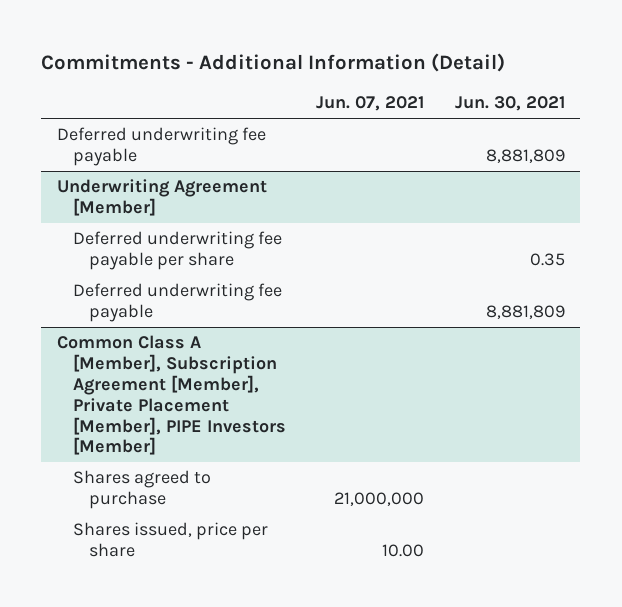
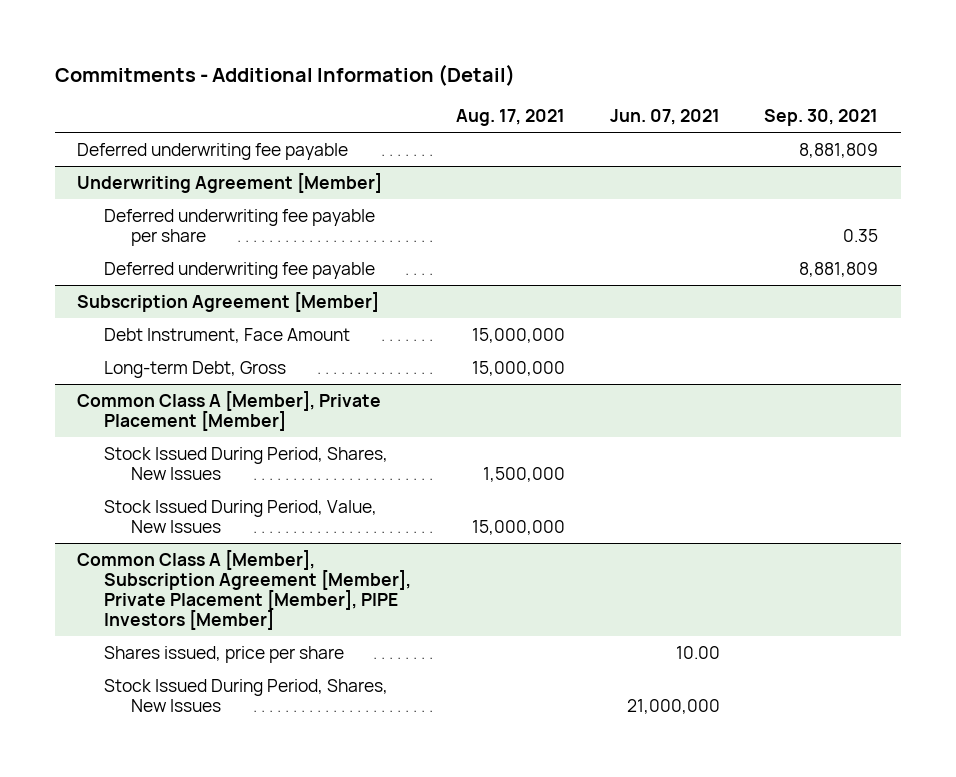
[454,96,565,112] Jun. 30, 2021 -> none
none -> [455,109,565,127] Aug. 17, 2021
none -> [764,109,879,127] Sep. 30, 2021
none -> [77,291,380,312] Subscription Agreement [Member]
none -> [104,327,351,343] Debt Instrument, Face Amount
none -> [104,360,287,378] Long-term Debt, Gross
none -> [77,390,382,432] Common Class A [Member], Private Placement [Member]
none -> [104,446,389,481] Stock Issued During Period, Shares, New Issues
none -> [104,499,378,534] Stock Issued During Period, Value, New Issues
[72,470,211,510] Shares agreed to purchase -> none
none -> [104,678,389,713] Stock Issued During Period, Shares, New Issues

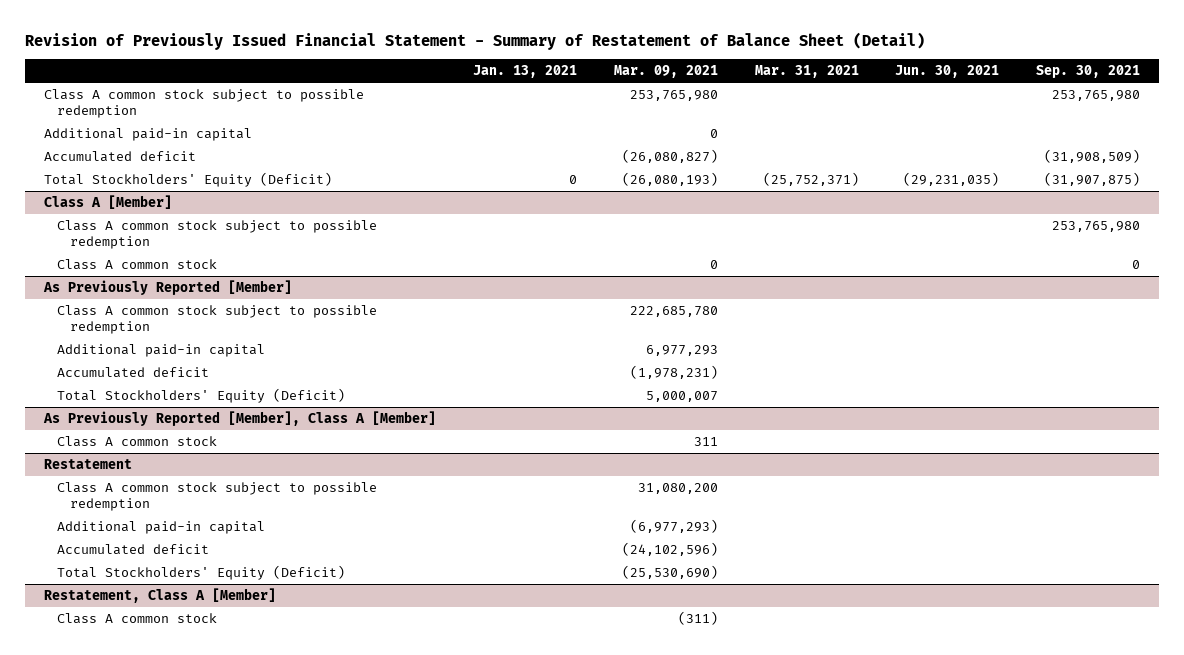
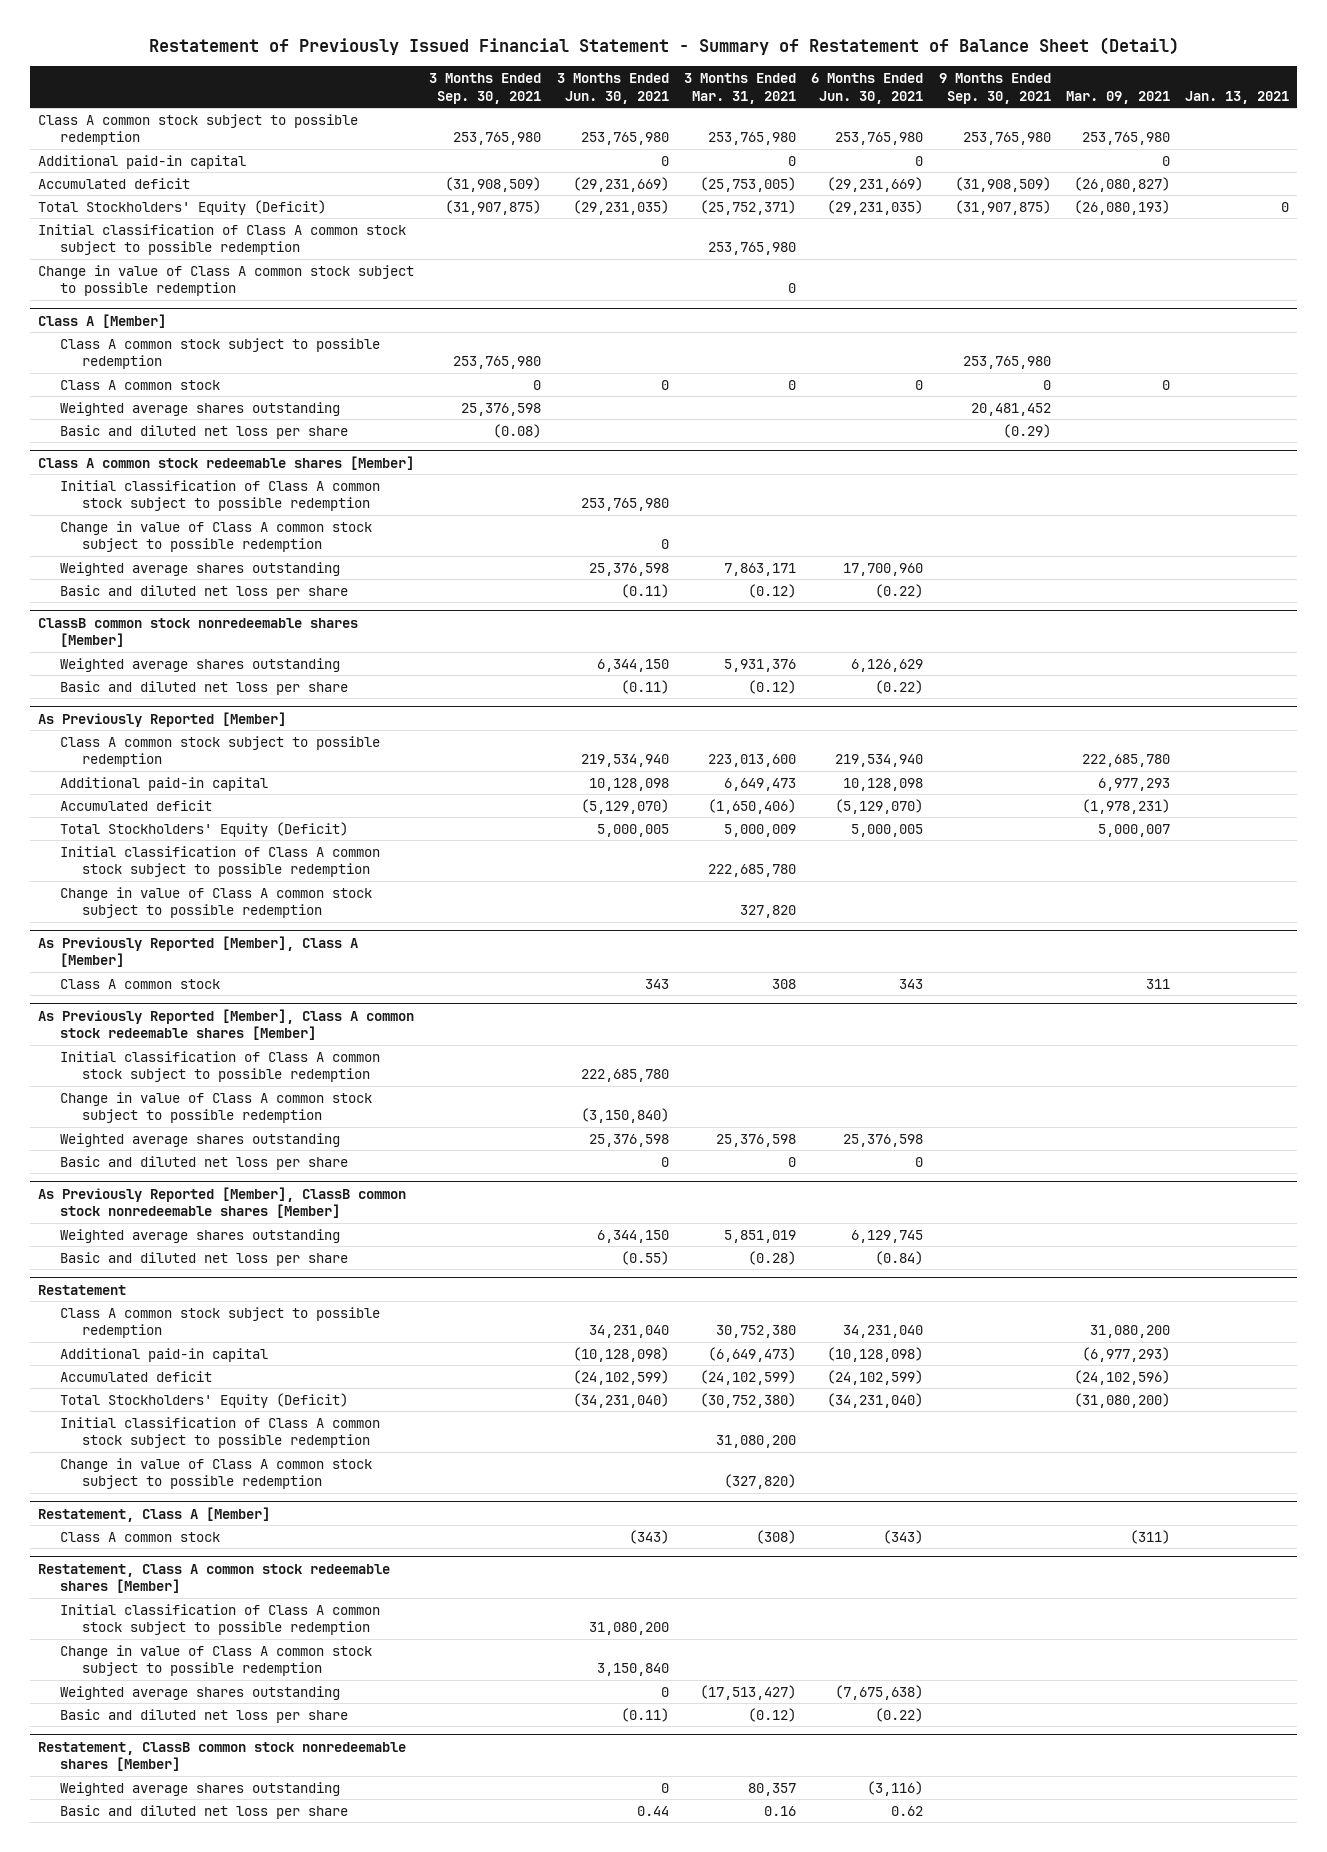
[25,31,926,50] Revision of Previously Issued Financial Statement - Summary of Restatement of Balance Sheet (Detail) -> [148,37,1179,56] Restatement of Previously Issued Financial Statement - Summary of Restatement of Balance Sheet (Detail)
[754,65,859,79] Mar. 31, 2021 -> none
[895,65,1000,79] Jun. 30, 2021 -> none
[1036,65,1141,79] Sep. 30, 2021 -> none
none -> [429,73,542,104] 3 Months Ended Sep. 30, 2021
none -> [556,73,669,104] 3 Months Ended Jun. 30, 2021
none -> [683,73,796,104] 3 Months Ended Mar. 31, 2021
none -> [811,73,924,104] 6 Months Ended Jun. 30, 2021
none -> [938,73,1051,104] 9 Months Ended Sep. 30, 2021
none -> [37,223,406,256] Initial classification of Class A common stock subject to possible redemption
none -> [37,264,414,297] Change in value of Class A common stock subject to possible redemption
none -> [60,401,341,416] Weighted average shares outstanding
none -> [60,424,349,439] Basic and diluted net loss per share
none -> [37,455,414,470] Class A common stock redeemable shares [Member]
none -> [60,479,381,512] Initial classification of Class A common stock subject to possible redemption
none -> [60,520,373,553] Change in value of Class A common stock subject to possible redemption
none -> [60,561,341,576] Weighted average shares outstanding
none -> [60,584,349,599] Basic and diluted net loss per share
none -> [37,617,358,648] ClassB common stock nonredeemable shares [Member]
none -> [60,657,341,672] Weighted average shares outstanding
none -> [60,680,349,695] Basic and diluted net loss per share
none -> [60,845,381,878] Initial classification of Class A common stock subject to possible redemption
none -> [60,886,373,919] Change in value of Class A common stock subject to possible redemption
none -> [37,1008,414,1041] As Previously Reported [Member], Class A common stock redeemable shares [Member]
none -> [60,1050,381,1083] Initial classification of Class A common stock subject to possible redemption
none -> [60,1091,373,1124] Change in value of Class A common stock subject to possible redemption
none -> [60,1132,341,1147] Weighted average shares outstanding
none -> [60,1155,349,1170] Basic and diluted net loss per share
none -> [37,1186,406,1219] As Previously Reported [Member], ClassB common stock nonredeemable shares [Member]
none -> [60,1228,341,1243] Weighted average shares outstanding
none -> [60,1251,349,1266] Basic and diluted net loss per share
[621,565,718,580] (25,530,690) -> [1073,1392,1170,1408] (31,080,200)
none -> [60,1416,381,1449] Initial classification of Class A common stock subject to possible redemption
none -> [60,1457,373,1490] Change in value of Class A common stock subject to possible redemption
none -> [37,1563,390,1594] Restatement, Class A common stock redeemable shares [Member]
none -> [60,1603,381,1636] Initial classification of Class A common stock subject to possible redemption
none -> [60,1644,373,1677] Change in value of Class A common stock subject to possible redemption
none -> [60,1685,341,1700] Weighted average shares outstanding
none -> [60,1708,349,1723] Basic and diluted net loss per share
none -> [37,1741,406,1772] Restatement, ClassB common stock nonredeemable shares [Member]
none -> [60,1781,341,1796] Weighted average shares outstanding
none -> [60,1804,349,1819] Basic and diluted net loss per share

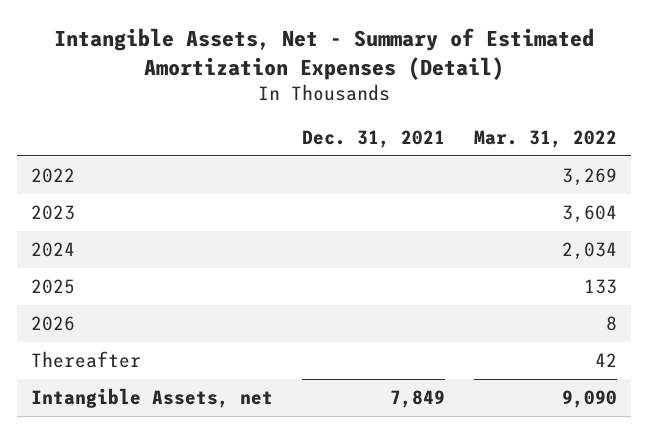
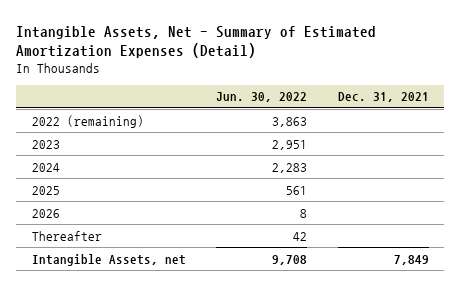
[473,129,617,148] Mar. 31, 2022 -> none
none -> [216,92,308,103] Jun. 30, 2022
[31,167,76,183] 2022 -> [31,114,144,128] 2022 (remaining)

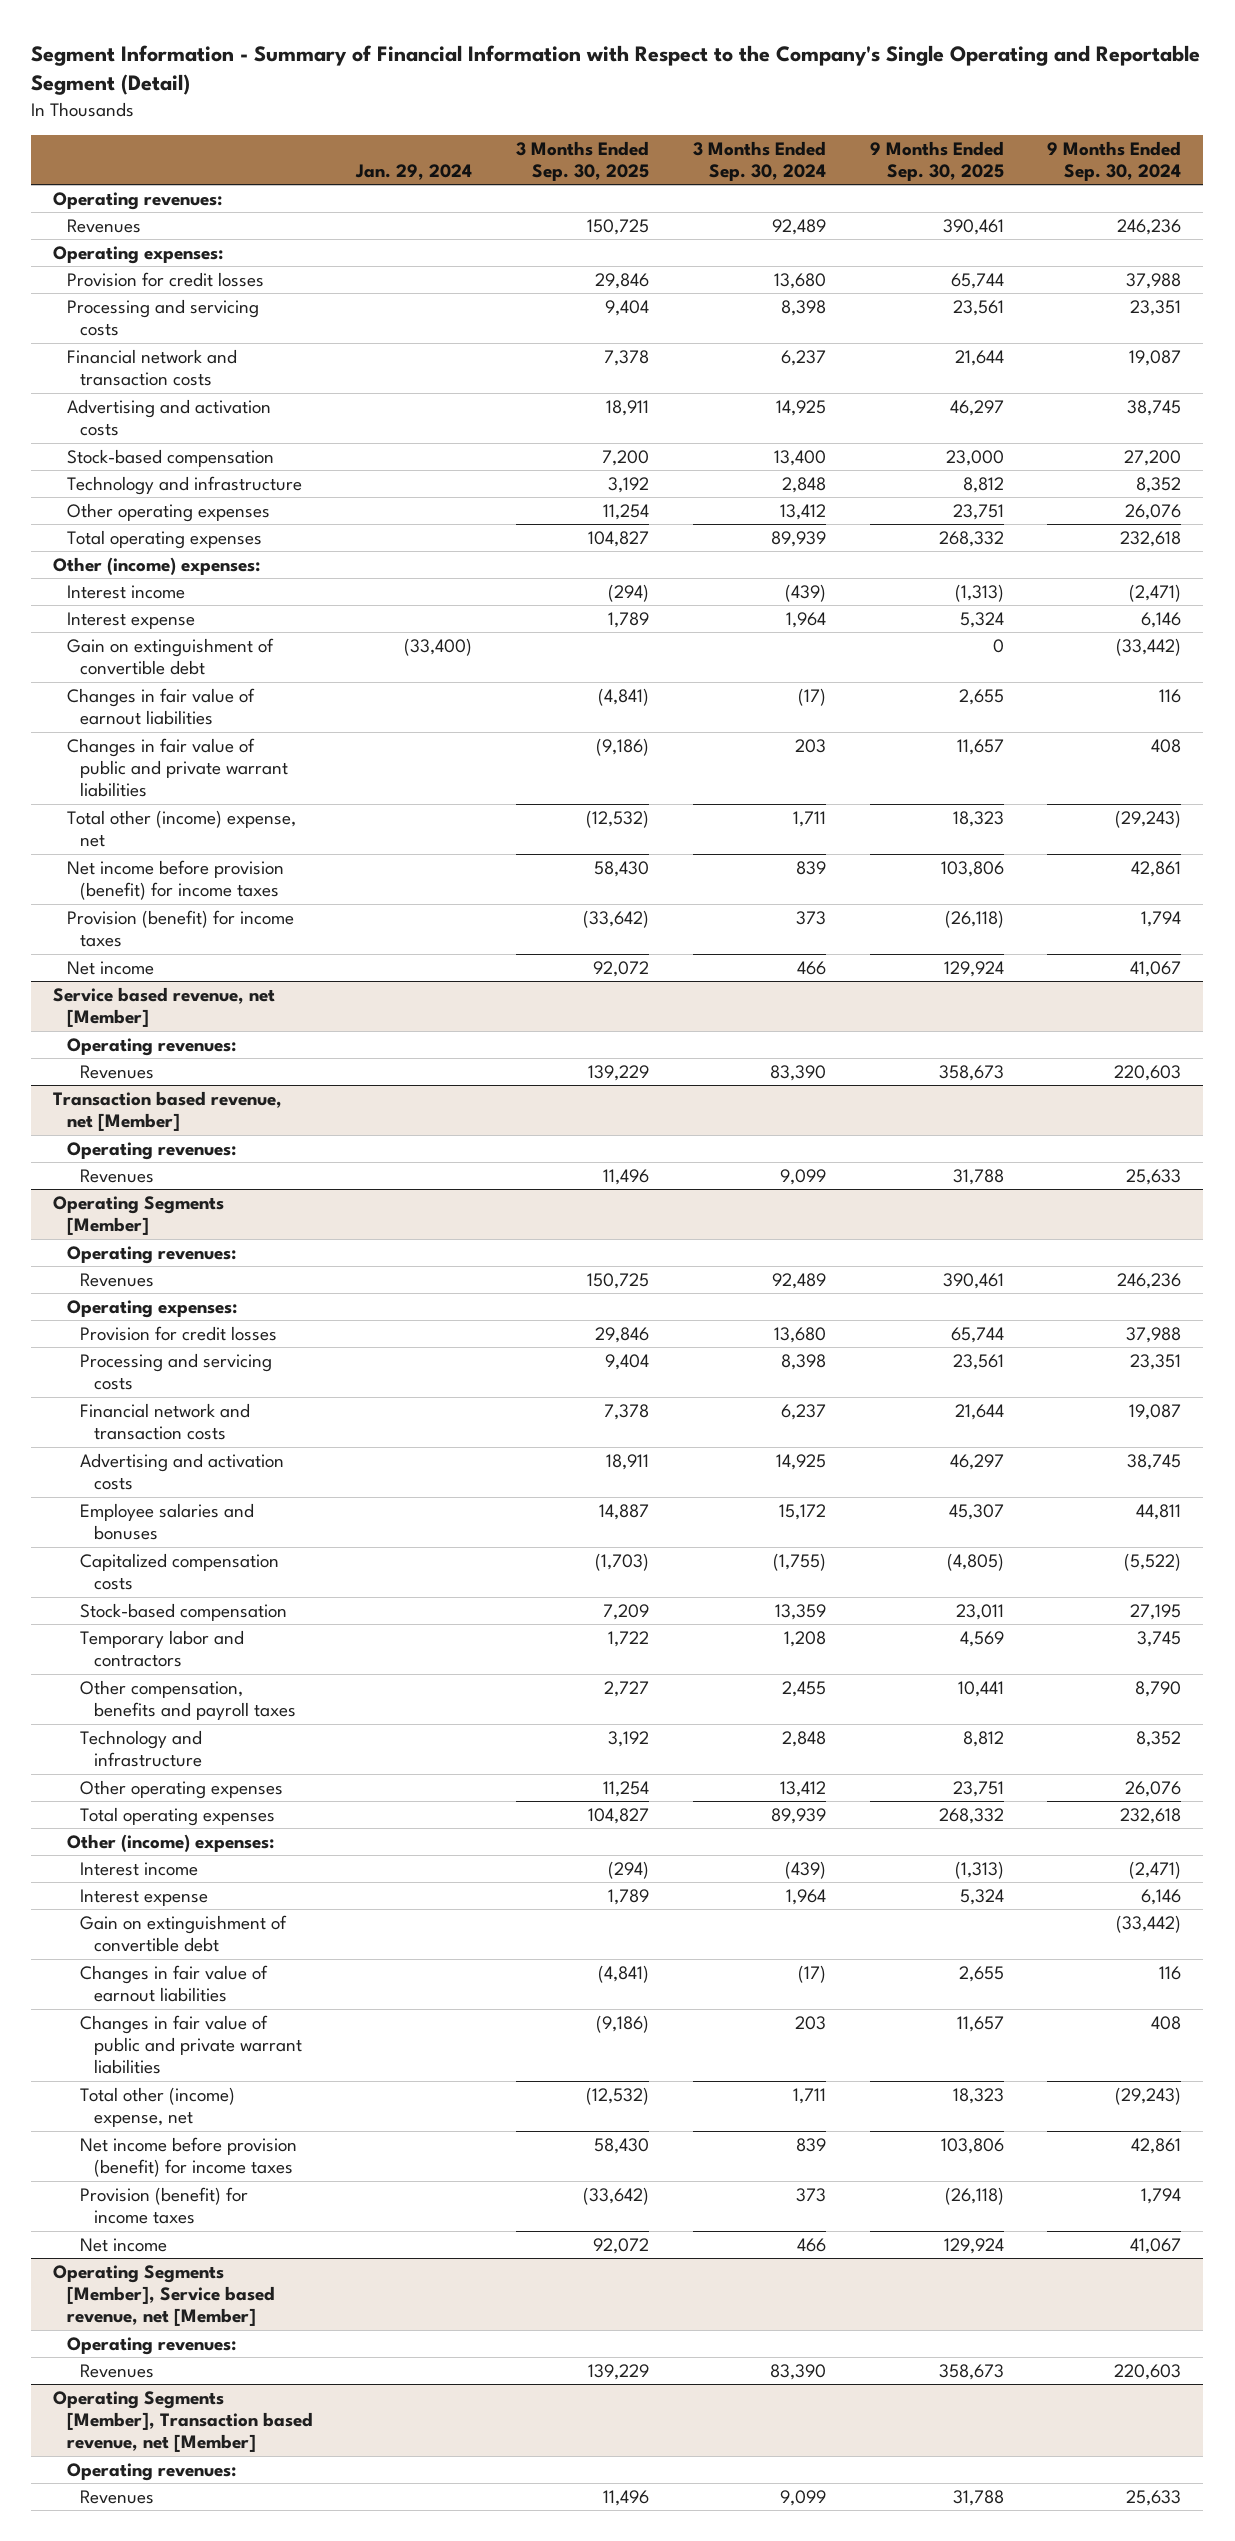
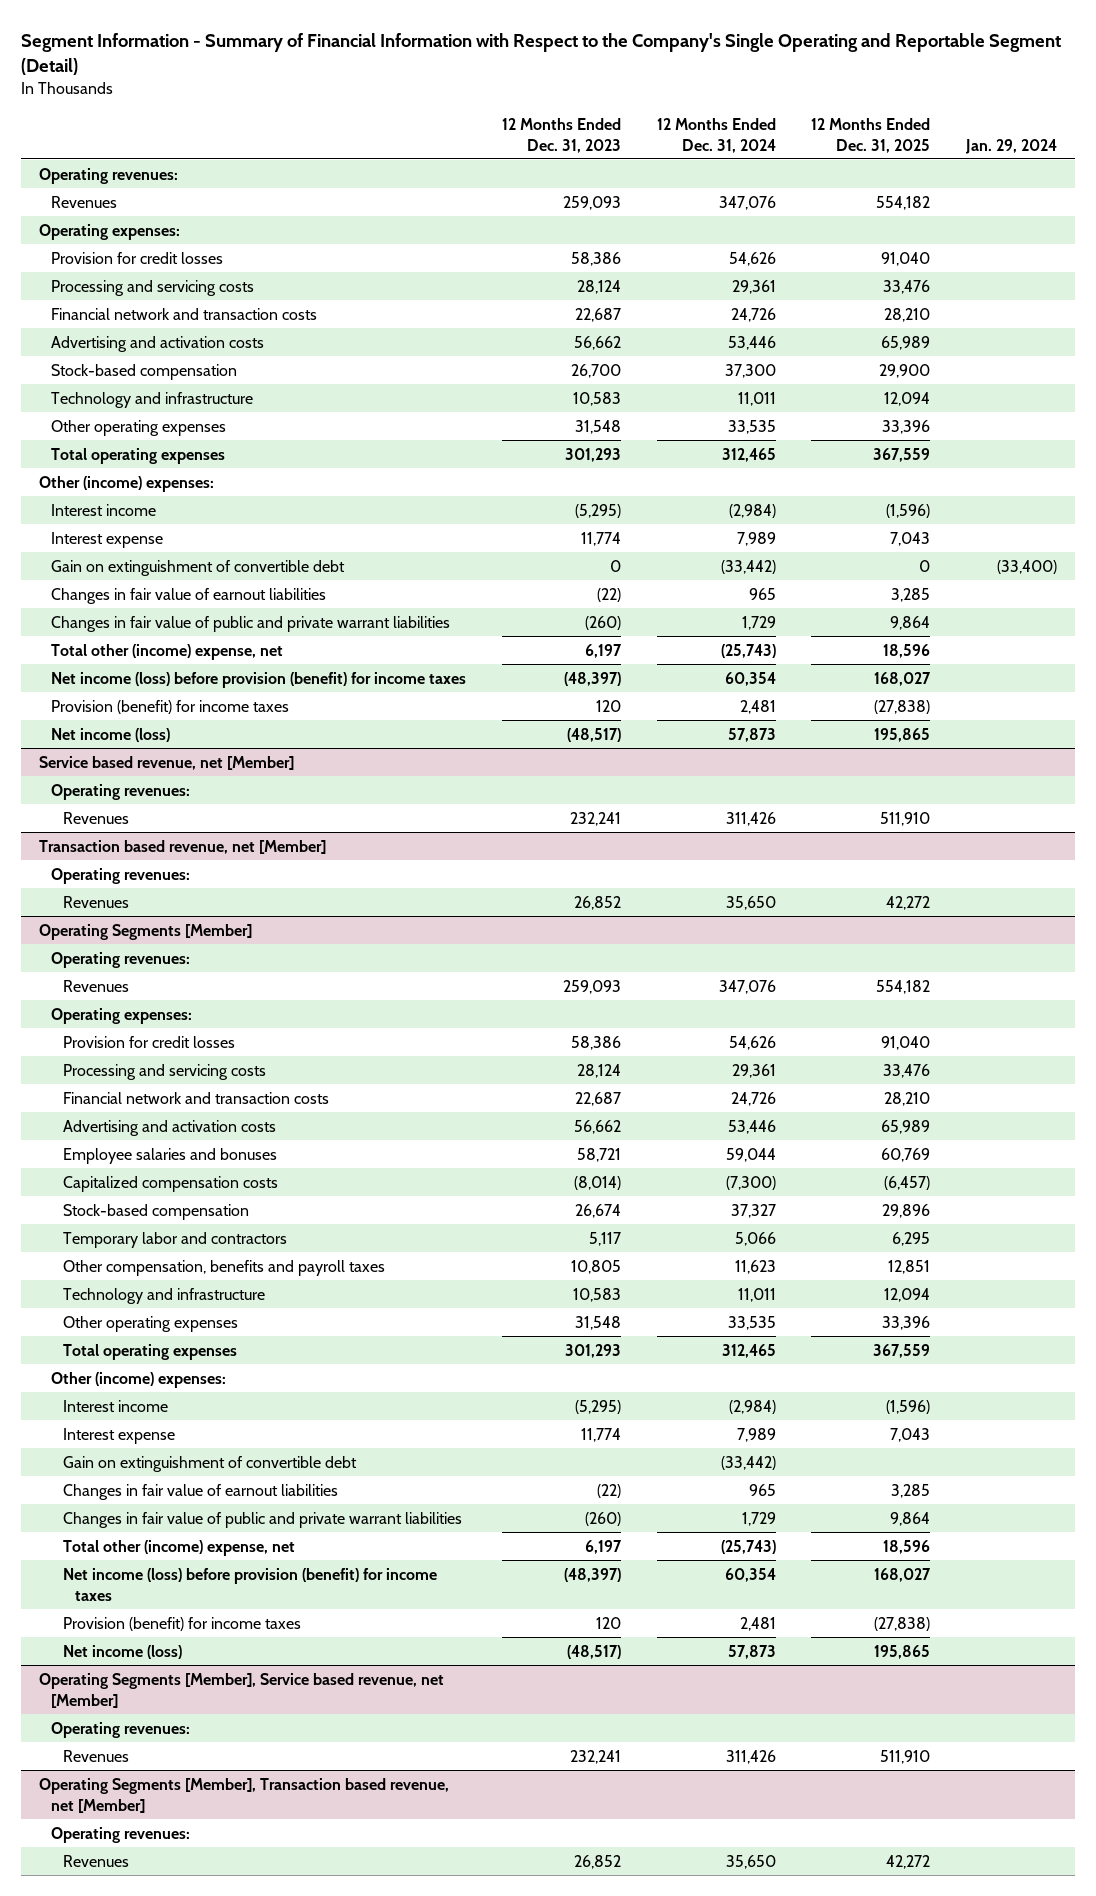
[516,140,650,182] 3 Months Ended Sep. 30, 2025 -> none
[692,140,826,182] 3 Months Ended Sep. 30, 2024 -> none
[869,140,1004,182] 9 Months Ended Sep. 30, 2025 -> none
[1047,140,1182,182] 9 Months Ended Sep. 30, 2024 -> none
none -> [501,117,621,153] 12 Months Ended Dec. 31, 2023
none -> [656,117,776,153] 12 Months Ended Dec. 31, 2024
none -> [811,117,931,153] 12 Months Ended Dec. 31, 2025
[66,859,284,901] Net income before provision (benefit) for income taxes -> [51,671,467,688] Net income (loss) before provision (benefit) for income taxes
[66,960,154,975] Net income -> [51,727,171,742] Net income (loss)
[80,2136,298,2178] Net income before provision (benefit) for income taxes -> [63,1567,438,1601] Net income (loss) before provision (benefit) for income taxes
[80,2237,168,2252] Net income -> [63,1644,183,1659] Net income (loss)

